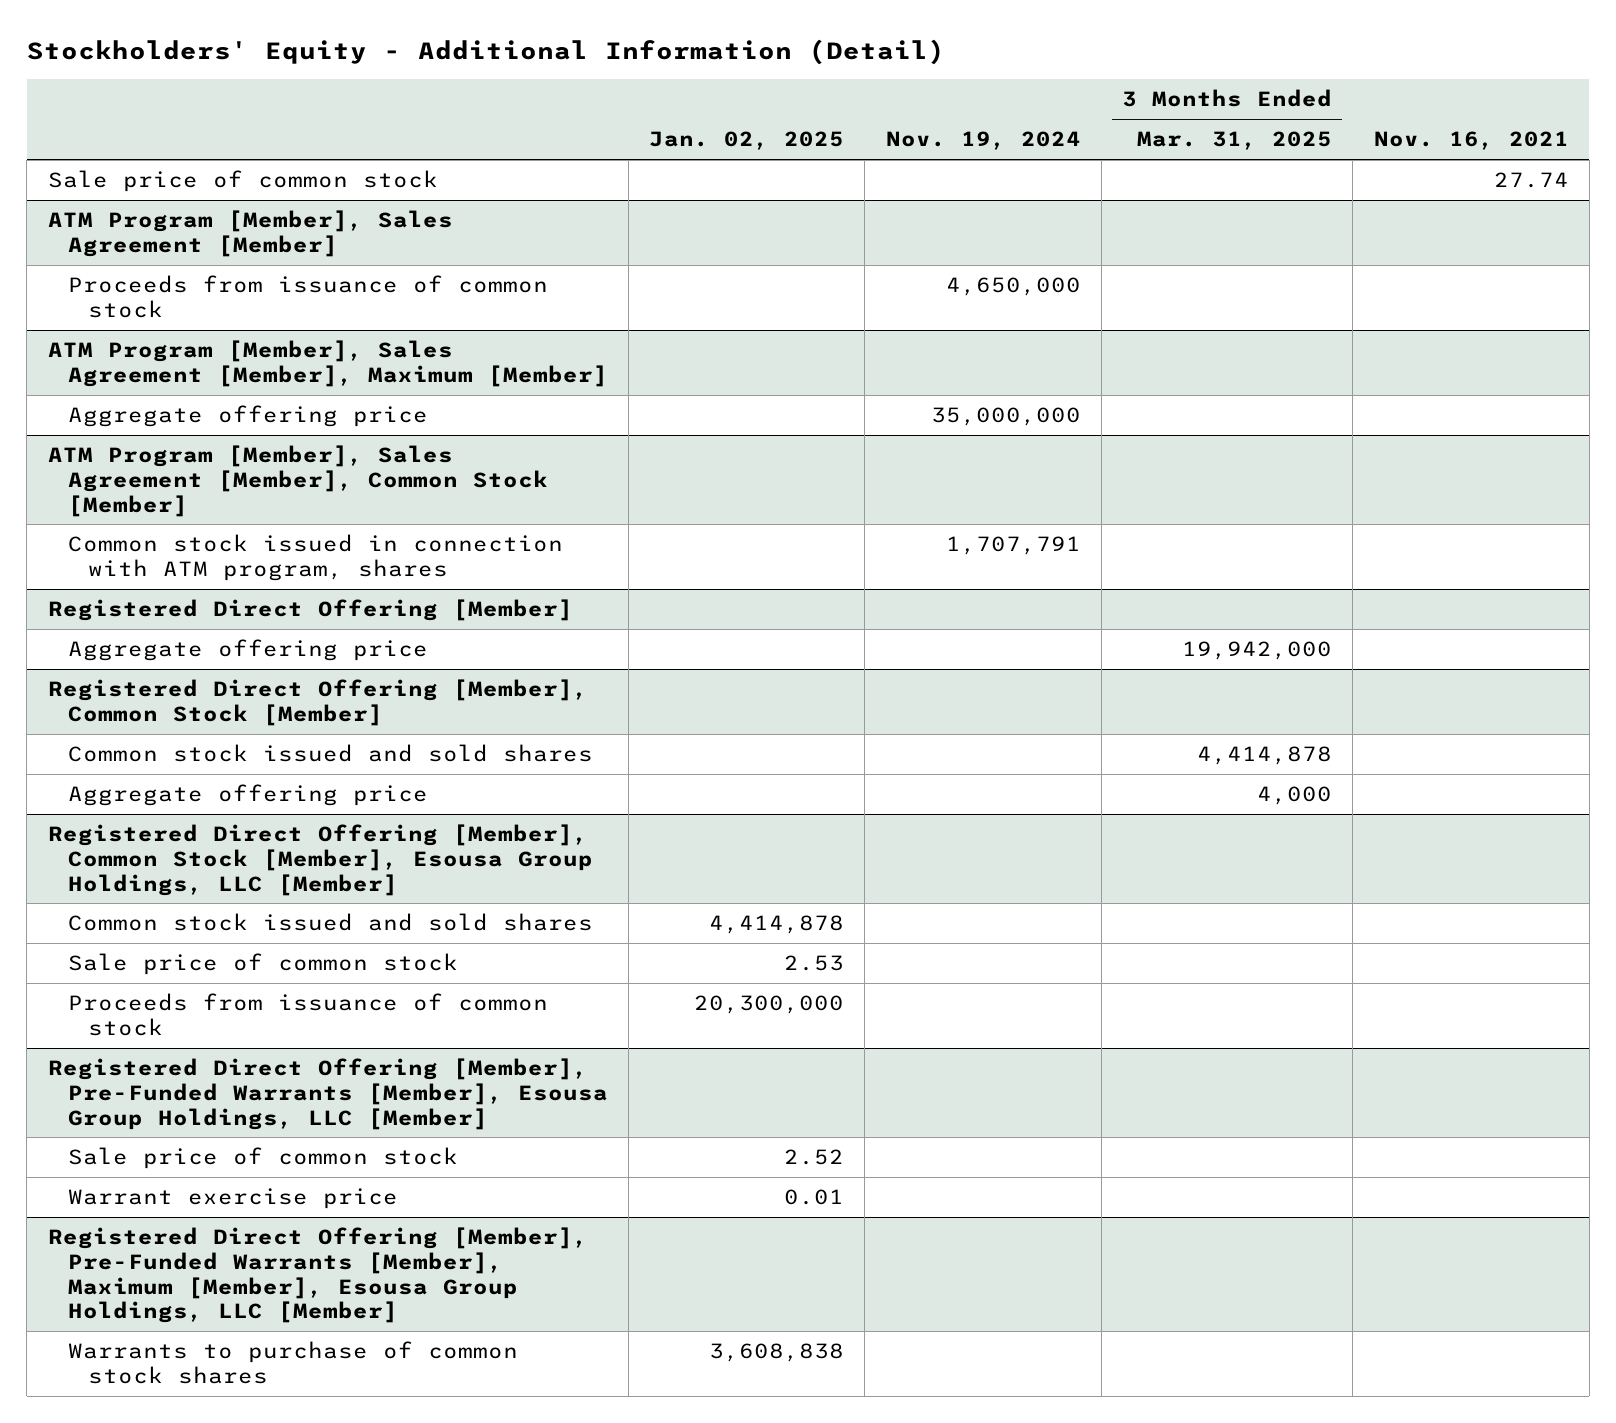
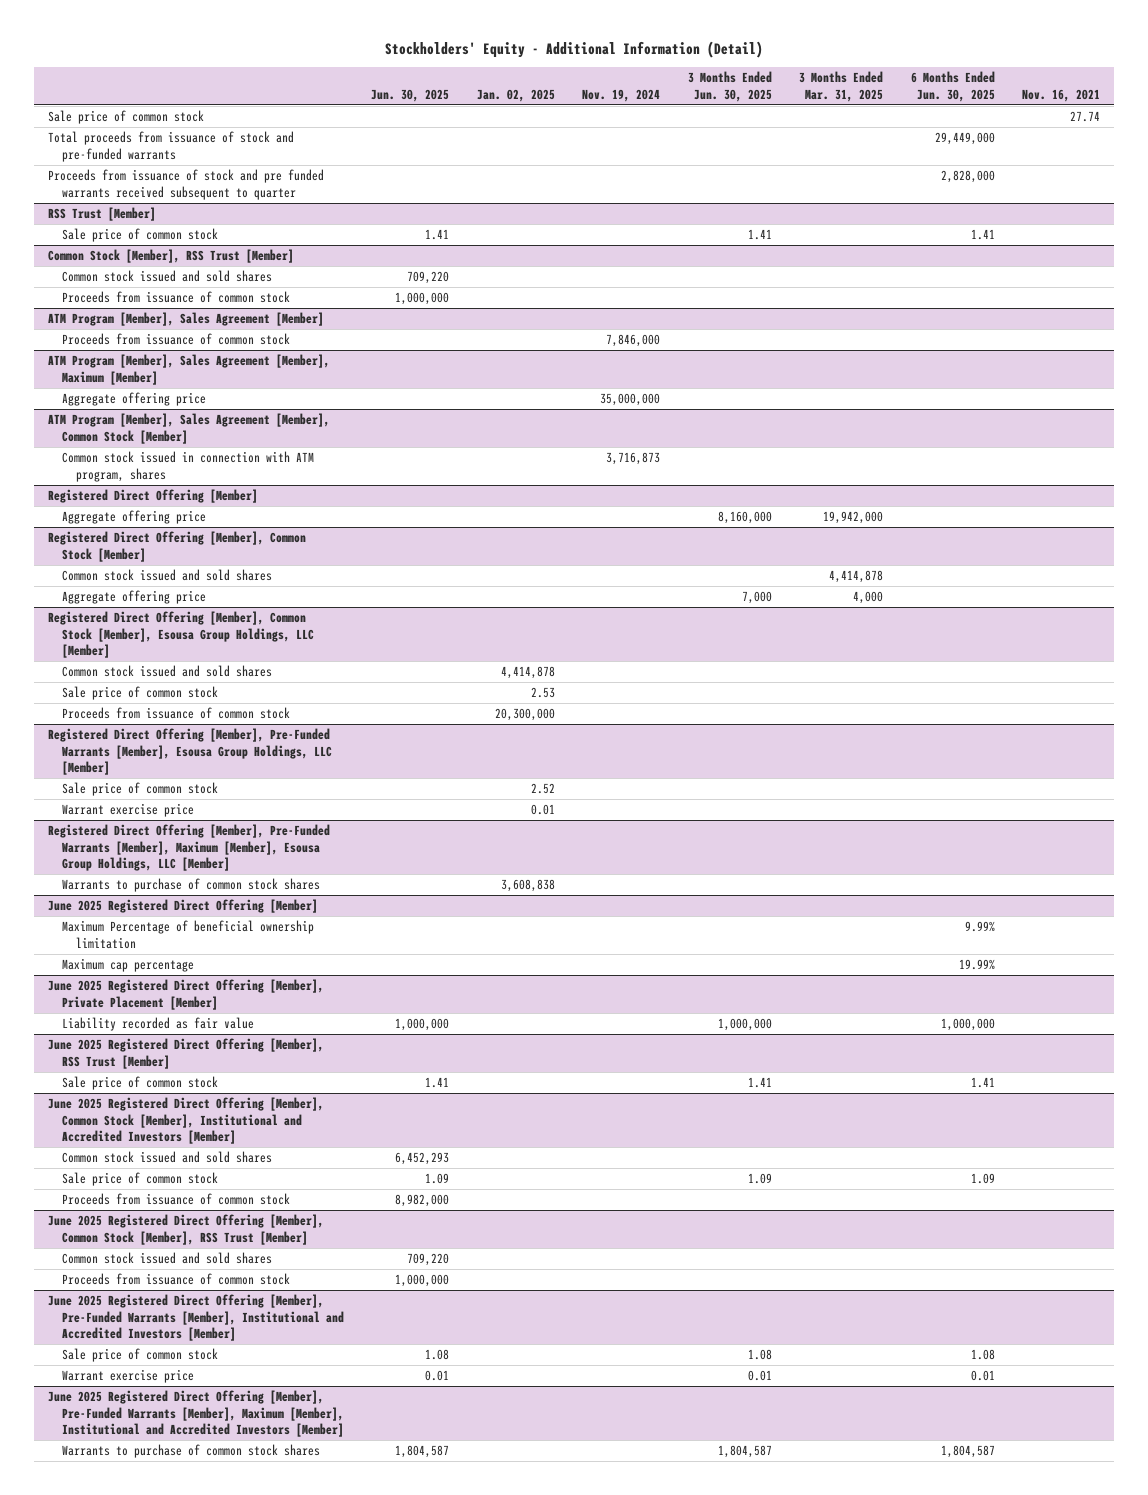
none -> [371,88,450,102] Jun. 30, 2025
none -> [687,71,772,102] 3 Months Ended Jun. 30, 2025
none -> [910,71,995,102] 6 Months Ended Jun. 30, 2025
none -> [48,130,295,162] Total proceeds from issuance of stock and pre-funded warrants
none -> [48,168,325,200] Proceeds from issuance of stock and pre funded warrants received subsequent to quarter
none -> [48,206,157,221] RSS Trust [Member]
none -> [61,227,218,242] Sale price of common stock
none -> [48,248,295,263] Common Stock [Member], RSS Trust [Member]
none -> [61,269,272,282] Common stock issued and sold shares
none -> [61,290,290,303] Proceeds from issuance of common stock
[945,277,1081,297] 4,650,000 -> [606,333,661,347] 7,846,000
[945,536,1081,556] 1,707,791 -> [606,451,661,465] 3,716,873
none -> [48,898,319,913] June 2025 Registered Direct Offering [Member]
none -> [61,919,314,949] Maximum Percentage of beneficial ownership limitation
none -> [61,957,194,972] Maximum cap percentage
none -> [48,978,325,1010] June 2025 Registered Direct Offering [Member], Private Placement [Member]
none -> [61,1016,254,1031] Liability recorded as fair value
none -> [48,1037,325,1069] June 2025 Registered Direct Offering [Member], RSS Trust [Member]
none -> [61,1075,218,1090] Sale price of common stock
none -> [48,1096,325,1145] June 2025 Registered Direct Offering [Member], Common Stock [Member], Institutional and Accredited Investors [Member]
none -> [61,1150,272,1163] Common stock issued and sold shares
none -> [61,1171,218,1186] Sale price of common stock
none -> [61,1192,290,1205] Proceeds from issuance of common stock
none -> [48,1213,325,1245] June 2025 Registered Direct Offering [Member], Common Stock [Member], RSS Trust [Member]
none -> [61,1251,272,1264] Common stock issued and sold shares
none -> [61,1272,290,1285] Proceeds from issuance of common stock
none -> [48,1293,344,1342] June 2025 Registered Direct Offering [Member], Pre-Funded Warrants [Member], Institutional and Accredited Investors [Member]
none -> [61,1347,218,1362] Sale price of common stock
none -> [61,1368,194,1383] Warrant exercise price
none -> [48,1389,344,1438] June 2025 Registered Direct Offering [Member], Pre-Funded Warrants [Member], Maximum [Member], Institutional and Accredited Investors [Member]
none -> [61,1443,320,1458] Warrants to purchase of common stock shares

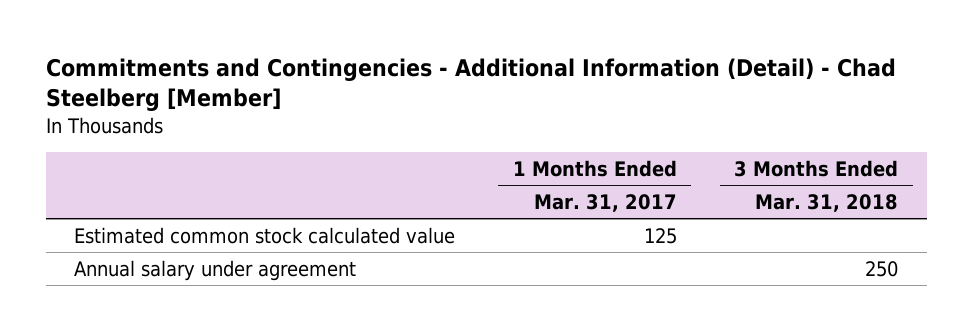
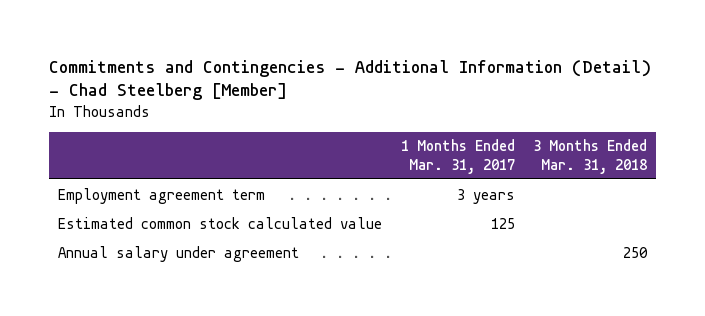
none -> [58,187,266,204] Employment agreement term

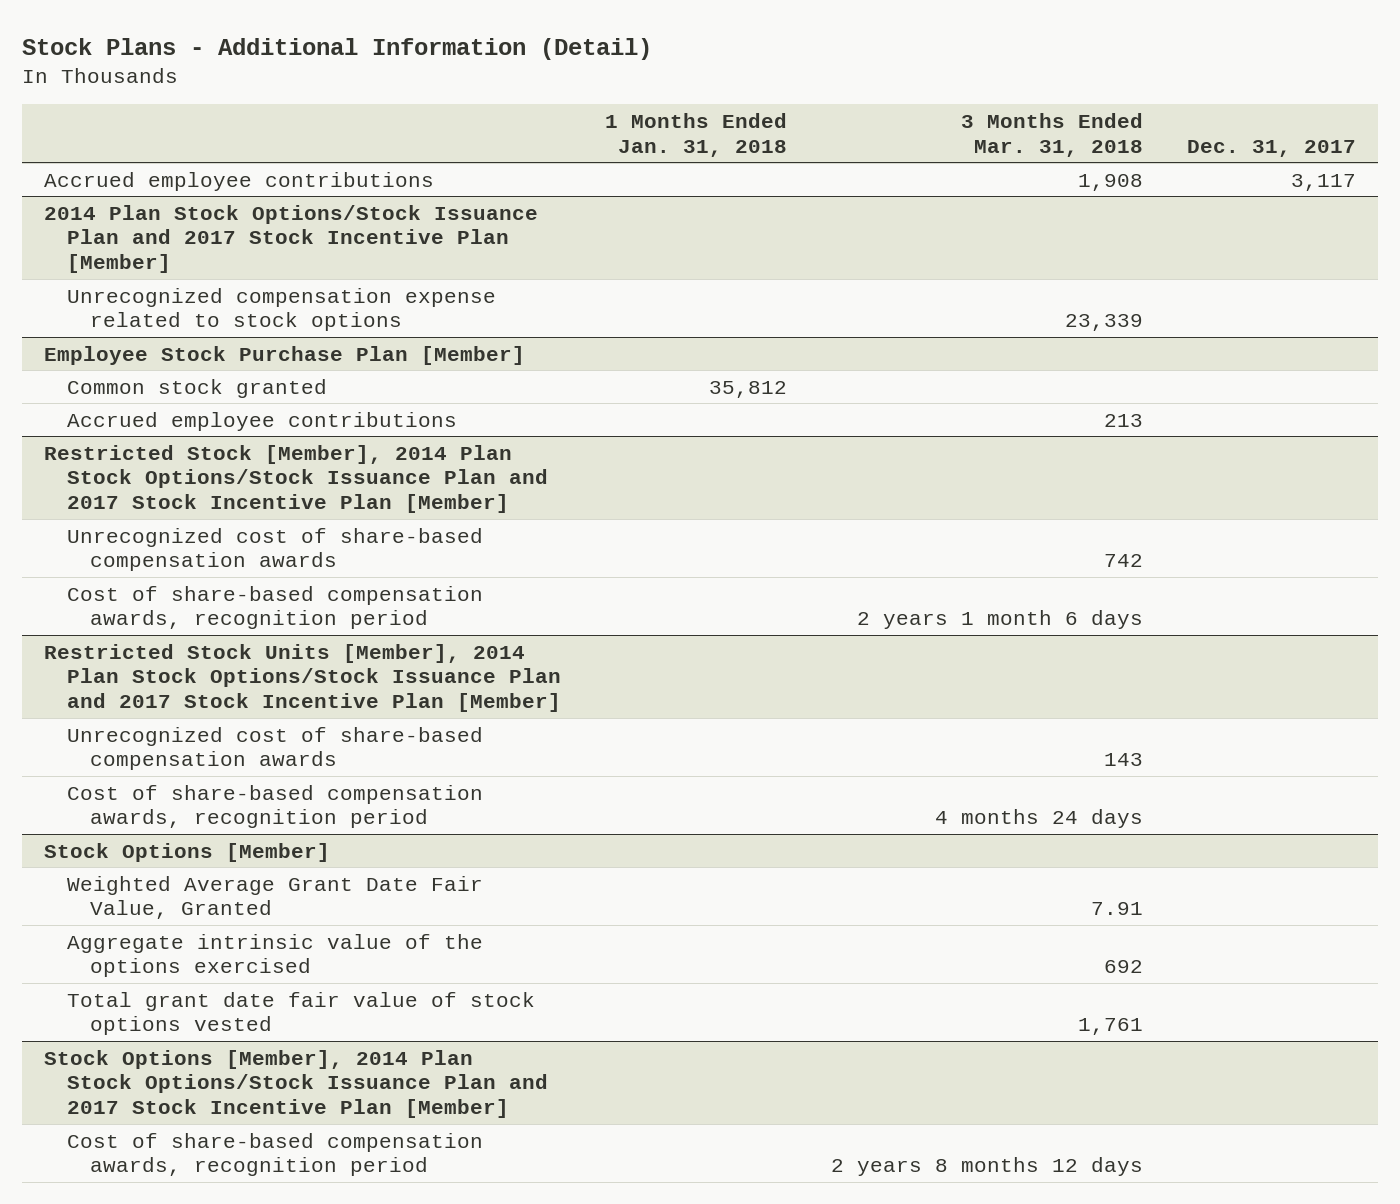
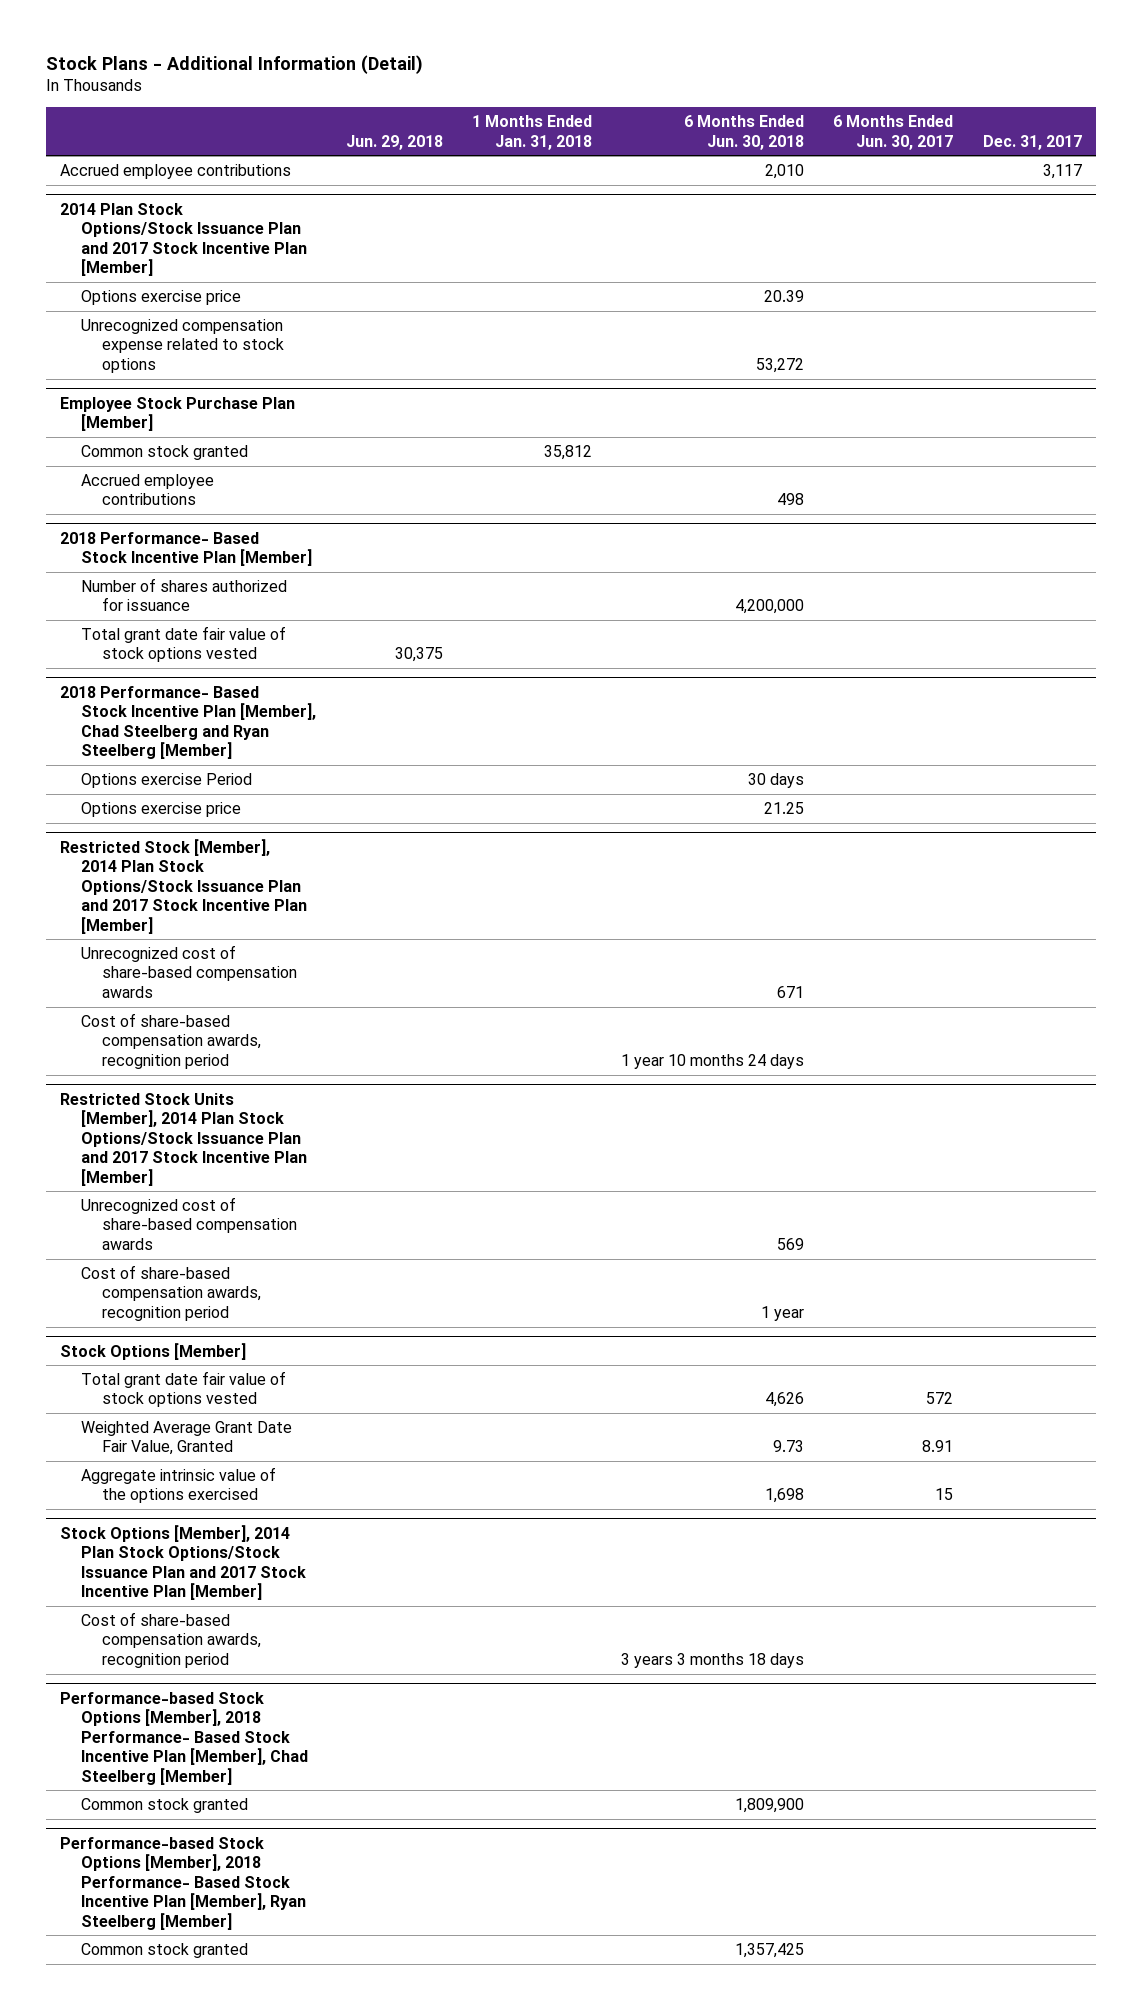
[960,112,1143,157] 3 Months Ended Mar. 31, 2018 -> none
none -> [345,134,443,150] Jun. 29, 2018
none -> [684,115,805,150] 6 Months Ended Jun. 30, 2018
none -> [833,115,954,150] 6 Months Ended Jun. 30, 2017
none -> [81,289,242,305] Options exercise price
none -> [60,531,313,567] 2018 Performance- Based Stock Incentive Plan [Member]
none -> [81,577,288,612] Number of shares authorized for issuance
none -> [81,625,287,663] Total grant date fair value of stock options vested
none -> [60,685,317,760] 2018 Performance- Based Stock Incentive Plan [Member], Chad Steelberg and Ryan Steelberg [Member]
none -> [81,772,253,788] Options exercise Period
none -> [81,801,242,817] Options exercise price
[66,991,535,1036] Total grant date fair value of stock options vested -> [81,1370,287,1408] Total grant date fair value of stock options vested
none -> [60,1691,309,1785] Performance-based Stock Options [Member], 2018 Performance- Based Stock Incentive Plan [Member], Chad Steelberg [Member]
none -> [81,1797,249,1813] Common stock granted
none -> [60,1836,307,1930] Performance-based Stock Options [Member], 2018 Performance- Based Stock Incentive Plan [Member], Ryan Steelberg [Member]
none -> [81,1942,249,1958] Common stock granted

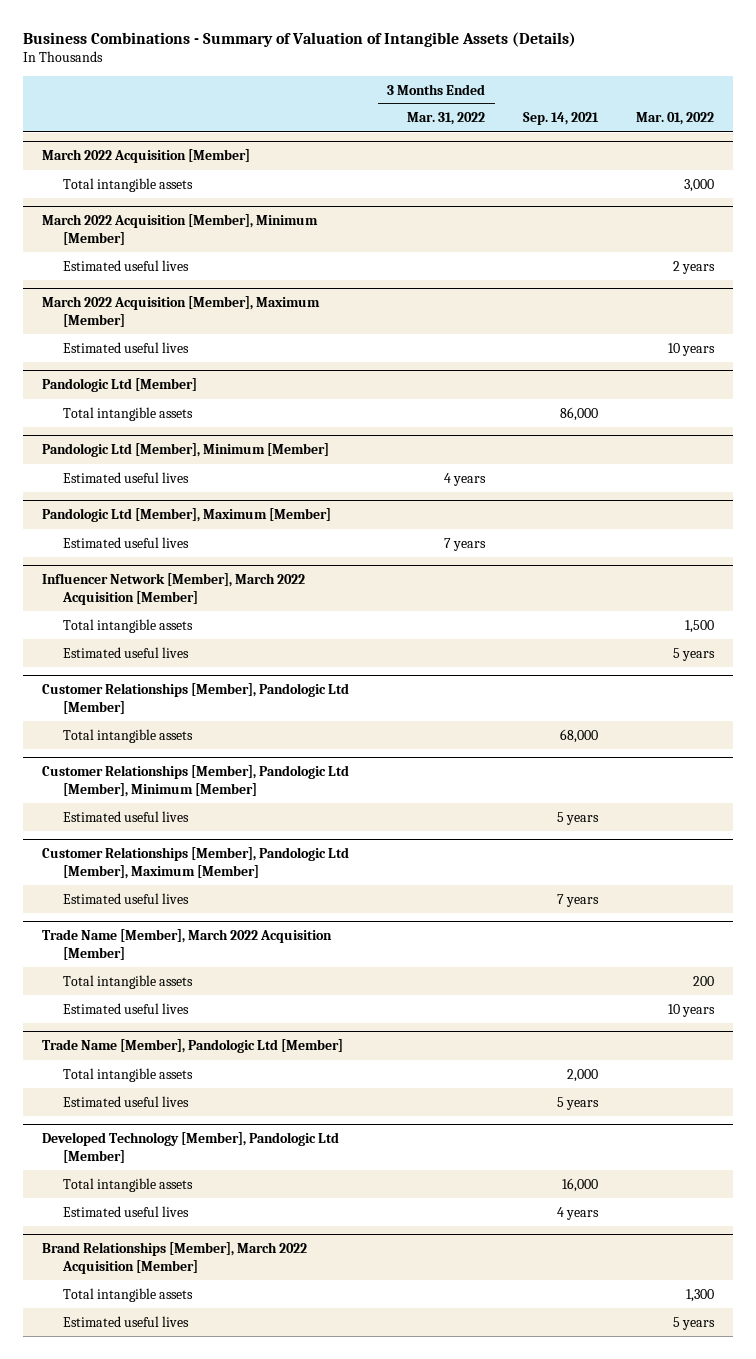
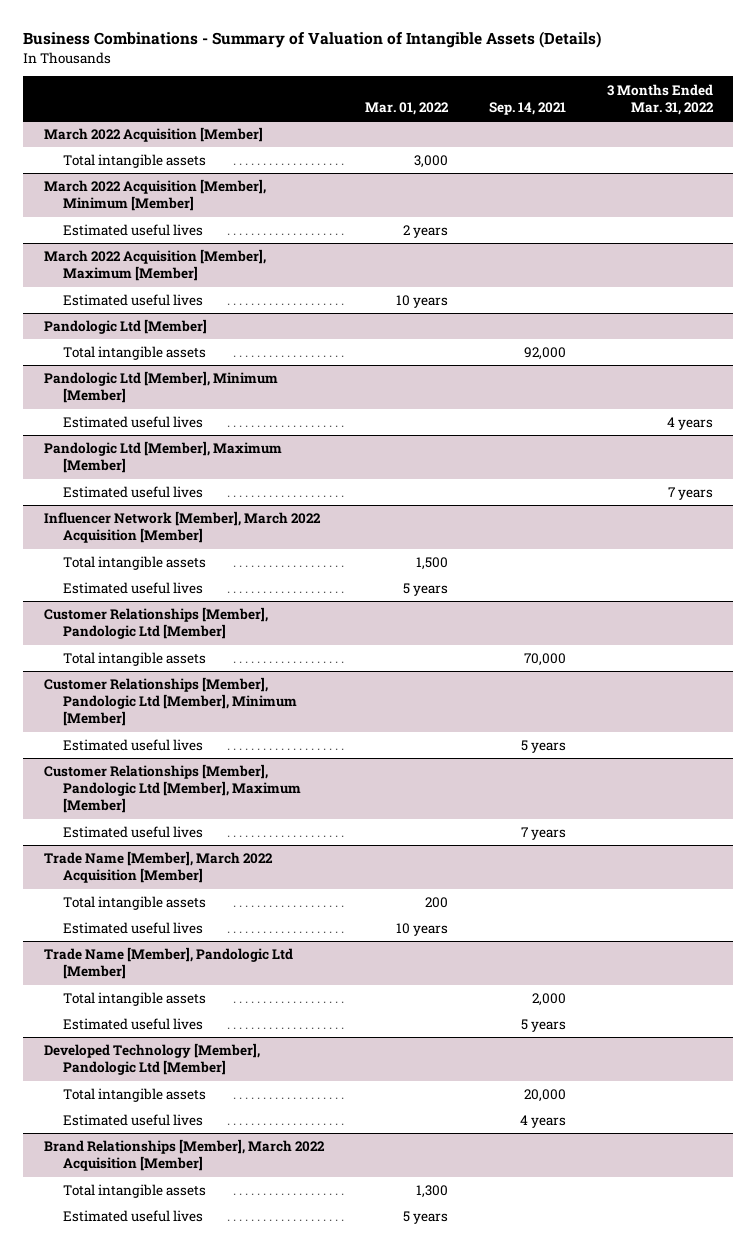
[560,406,599,421] 86,000 -> [523,347,566,361] 92,000
[560,728,599,743] 68,000 -> [523,653,566,667] 70,000
[562,1177,599,1192] 16,000 -> [523,1089,566,1103] 20,000

